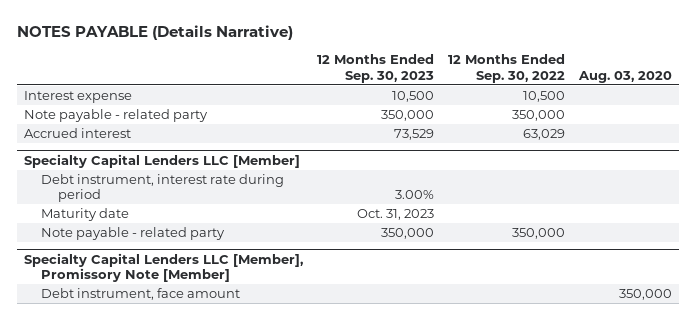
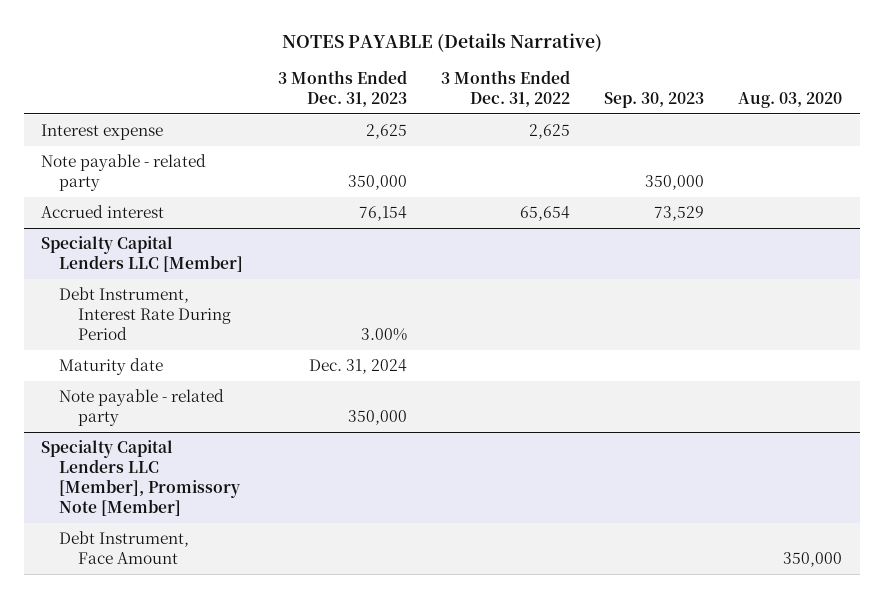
[316,54,434,83] 12 Months Ended Sep. 30, 2023 -> none
[447,54,565,83] 12 Months Ended Sep. 30, 2022 -> none
none -> [277,70,407,108] 3 Months Ended Dec. 31, 2023
none -> [440,70,570,108] 3 Months Ended Dec. 31, 2022
none -> [604,92,705,109] Sep. 30, 2023
[40,174,284,203] Debt instrument, interest rate during period -> [59,287,231,340] Debt Instrument, Interest Rate During Period
[40,288,240,301] Debt instrument, face amount -> [59,531,190,564] Debt Instrument, Face Amount

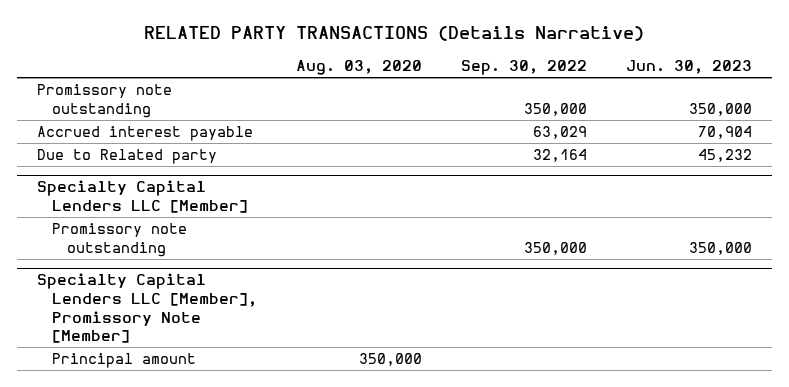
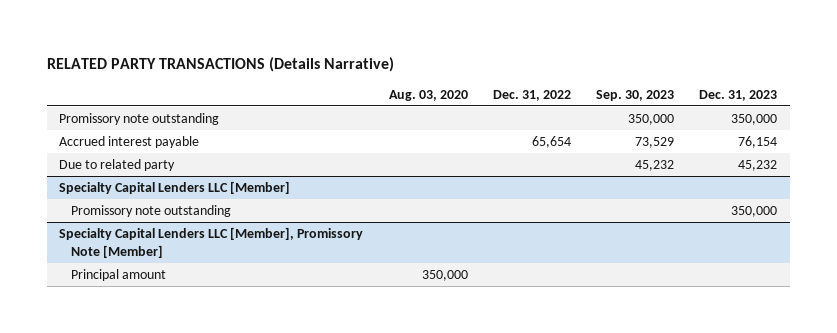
[460,59,587,75] Sep. 30, 2022 -> none
[626,59,753,74] Jun. 30, 2023 -> none
none -> [492,89,571,101] Dec. 31, 2022
none -> [596,89,675,101] Sep. 30, 2023
none -> [699,89,778,101] Dec. 31, 2023
[36,149,217,165] Due to Related party -> [59,159,176,172] Due to related party

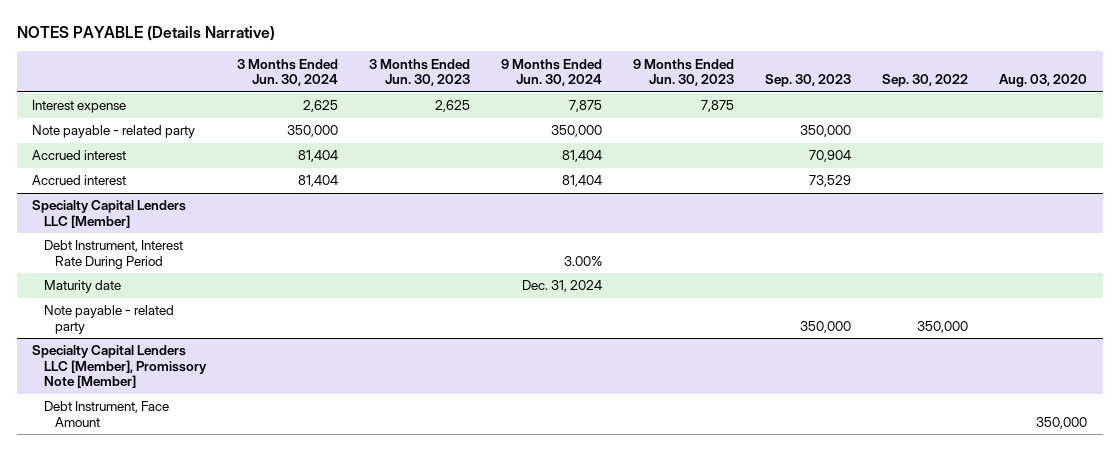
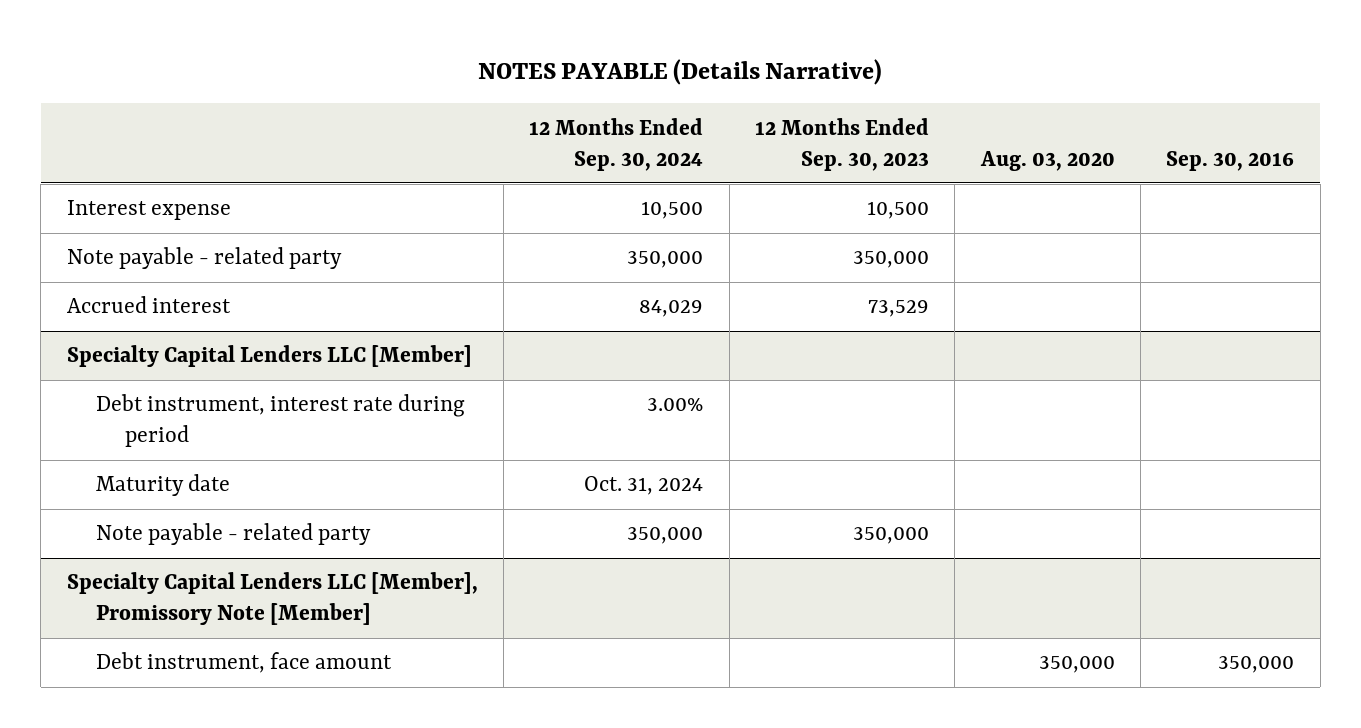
[236,58,338,87] 3 Months Ended Jun. 30, 2024 -> none
[368,58,470,87] 3 Months Ended Jun. 30, 2023 -> none
[500,58,602,87] 9 Months Ended Jun. 30, 2024 -> none
[632,58,734,87] 9 Months Ended Jun. 30, 2023 -> none
[764,74,851,88] Sep. 30, 2023 -> none
[881,74,968,88] Sep. 30, 2022 -> none
none -> [529,117,704,171] 12 Months Ended Sep. 30, 2024
none -> [754,117,929,171] 12 Months Ended Sep. 30, 2023
none -> [1166,150,1295,171] Sep. 30, 2016
[32,175,127,186] Accrued interest -> none
[43,240,183,269] Debt Instrument, Interest Rate During Period -> [95,394,465,448] Debt instrument, interest rate during period
[43,401,169,427] Debt Instrument, Face Amount -> [95,652,392,674] Debt instrument, face amount

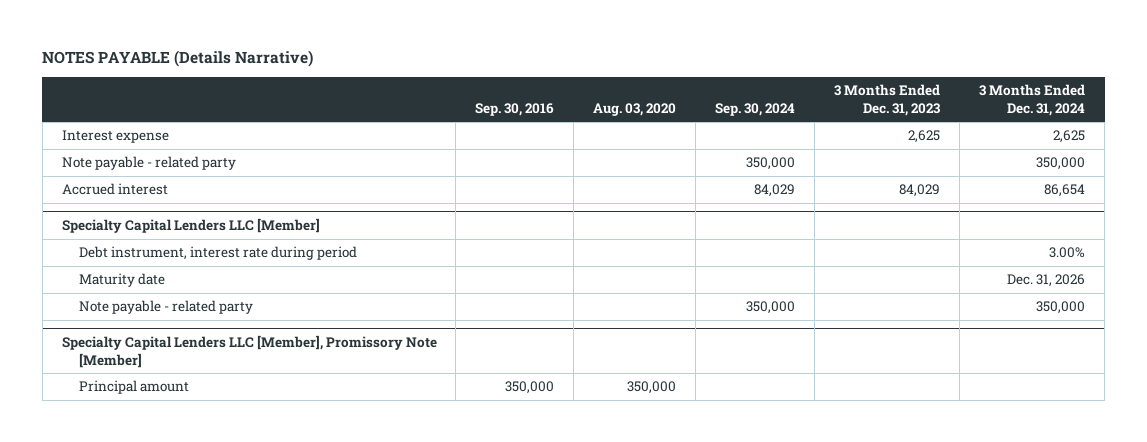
[529,117,704,171] 12 Months Ended Sep. 30, 2024 -> none
[754,117,929,171] 12 Months Ended Sep. 30, 2023 -> none
none -> [715,102,796,116] Sep. 30, 2024
none -> [834,83,941,116] 3 Months Ended Dec. 31, 2023
none -> [979,83,1086,116] 3 Months Ended Dec. 31, 2024
[95,652,392,674] Debt instrument, face amount -> [78,380,189,395] Principal amount

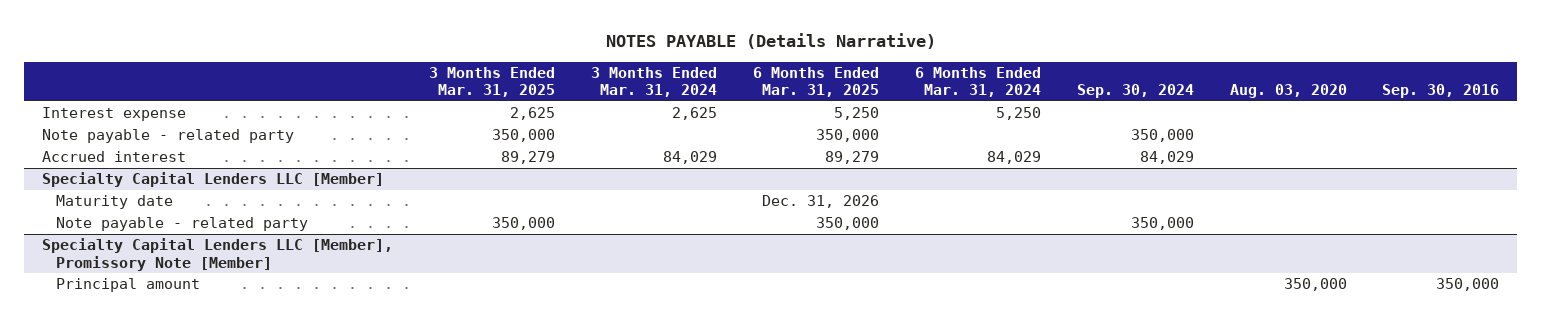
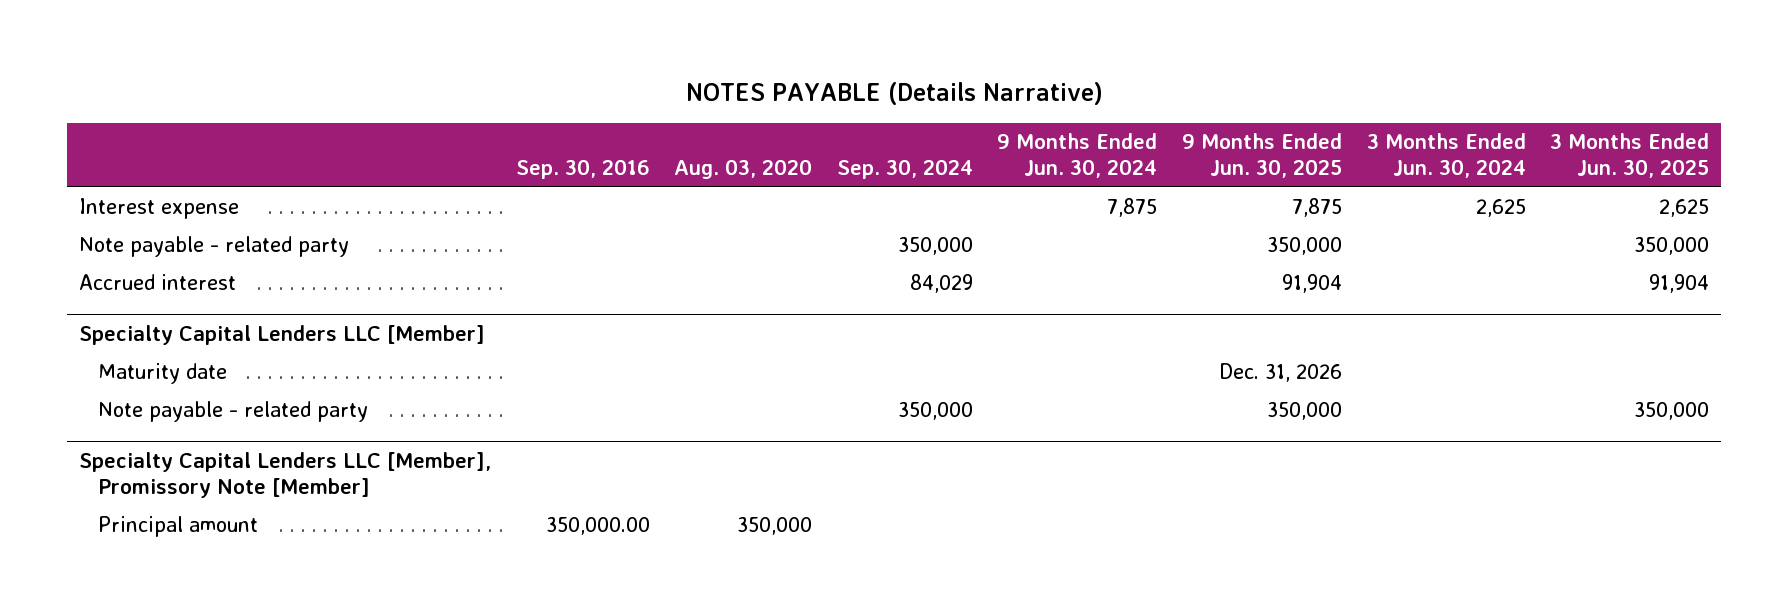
[429,66,556,98] 3 Months Ended Mar. 31, 2025 -> none
[590,66,717,98] 3 Months Ended Mar. 31, 2024 -> none
[752,66,879,98] 6 Months Ended Mar. 31, 2025 -> none
[914,66,1041,98] 6 Months Ended Mar. 31, 2024 -> none
none -> [997,133,1158,179] 9 Months Ended Jun. 30, 2024
none -> [1182,133,1343,179] 9 Months Ended Jun. 30, 2025
none -> [1366,133,1526,179] 3 Months Ended Jun. 30, 2024
none -> [1550,133,1710,179] 3 Months Ended Jun. 30, 2025
[1436,278,1500,292] 350,000 -> [545,517,650,536] 350,000.00

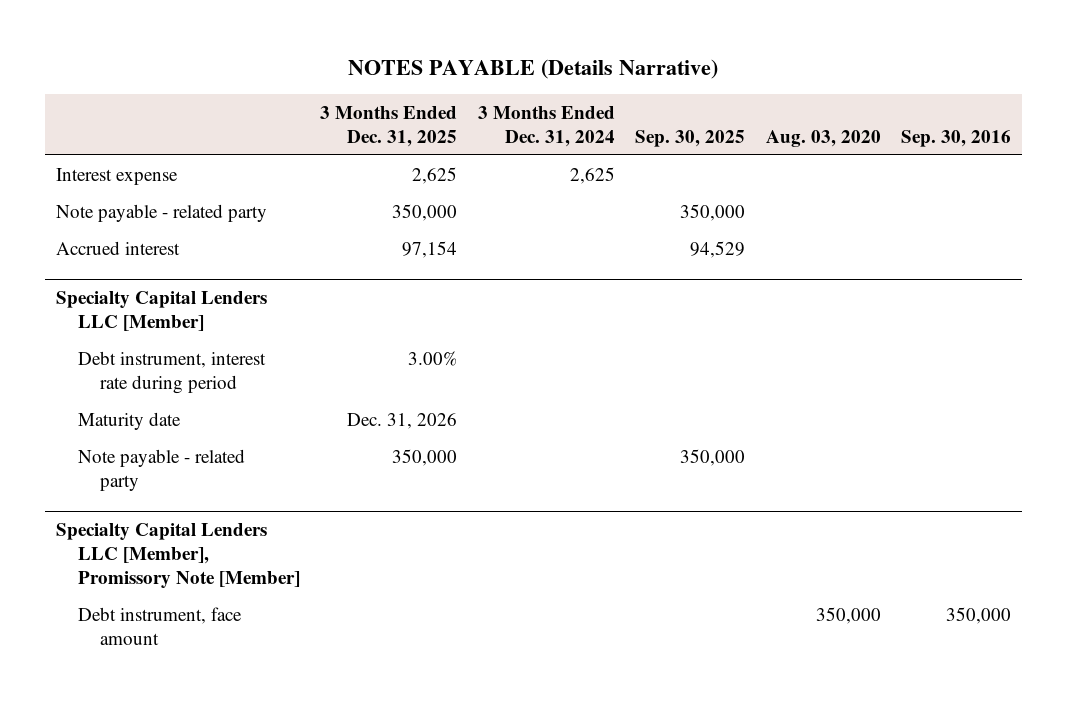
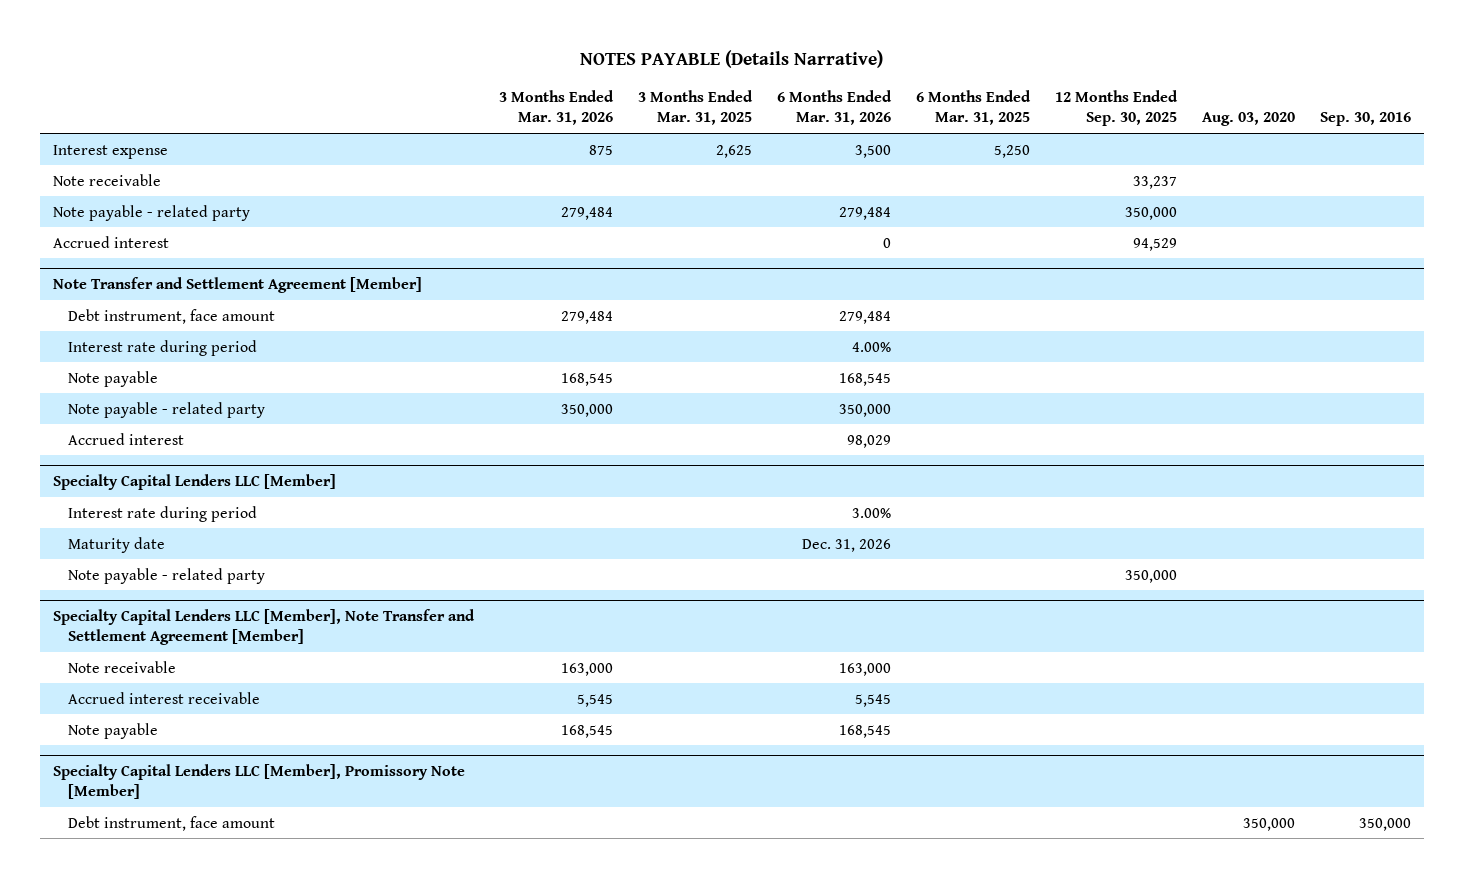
[320,105,458,147] 3 Months Ended Dec. 31, 2025 -> none
[477,105,615,147] 3 Months Ended Dec. 31, 2024 -> none
[635,129,746,147] Sep. 30, 2025 -> none
none -> [498,90,614,126] 3 Months Ended Mar. 31, 2026
none -> [637,90,753,126] 3 Months Ended Mar. 31, 2025
none -> [776,90,892,126] 6 Months Ended Mar. 31, 2026
none -> [916,90,1032,126] 6 Months Ended Mar. 31, 2025
none -> [1055,90,1179,127] 12 Months Ended Sep. 30, 2025
none -> [52,173,161,186] Note receivable
none -> [52,276,422,293] Note Transfer and Settlement Agreement [Member]
none -> [67,308,275,324] Debt instrument, face amount
none -> [67,339,257,356] Interest rate during period
none -> [67,370,158,387] Note payable
none -> [67,401,265,418] Note payable - related party
none -> [67,432,184,445] Accrued interest
[77,350,266,394] Debt instrument, interest rate during period -> [67,505,257,522] Interest rate during period
none -> [52,608,475,646] Specialty Capital Lenders LLC [Member], Note Transfer and Settlement Agreement [Member]
none -> [67,660,176,673] Note receivable
none -> [67,691,260,704] Accrued interest receivable
none -> [67,722,158,739] Note payable

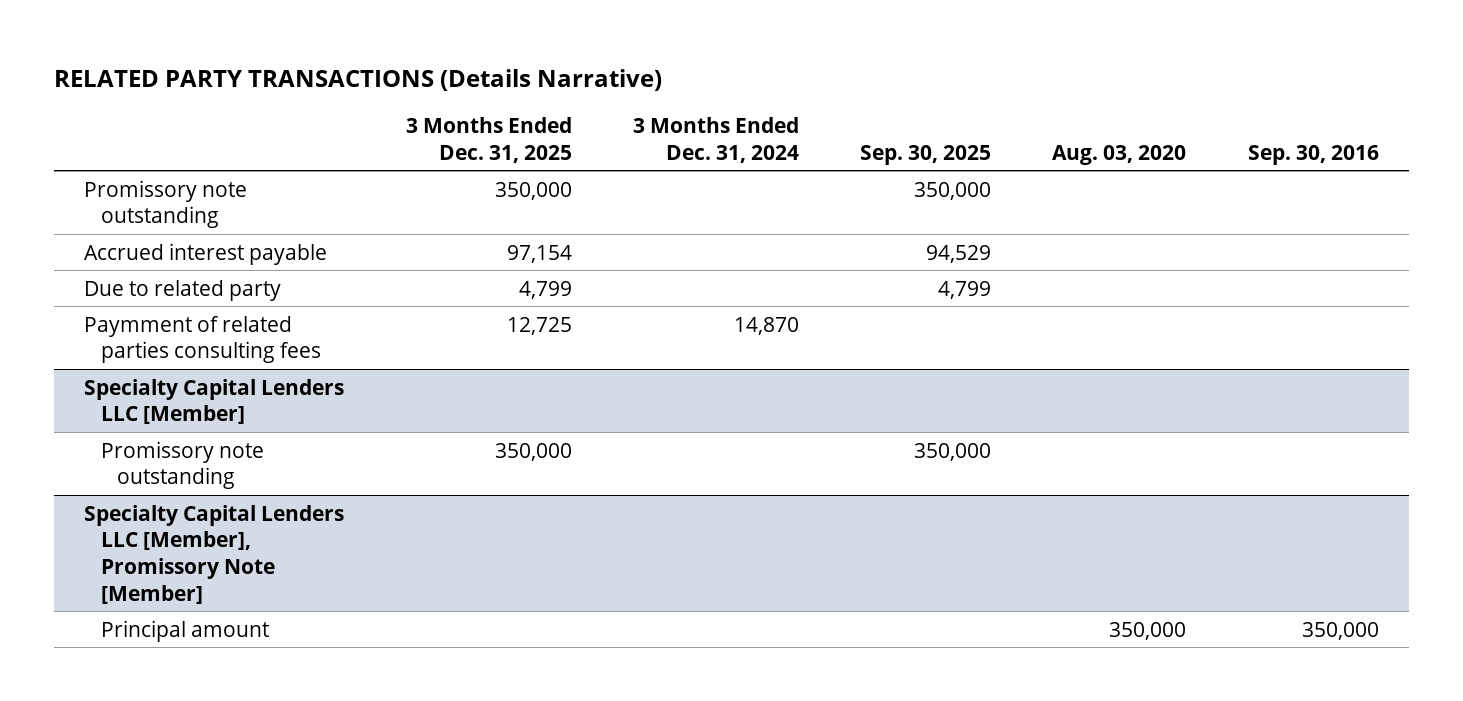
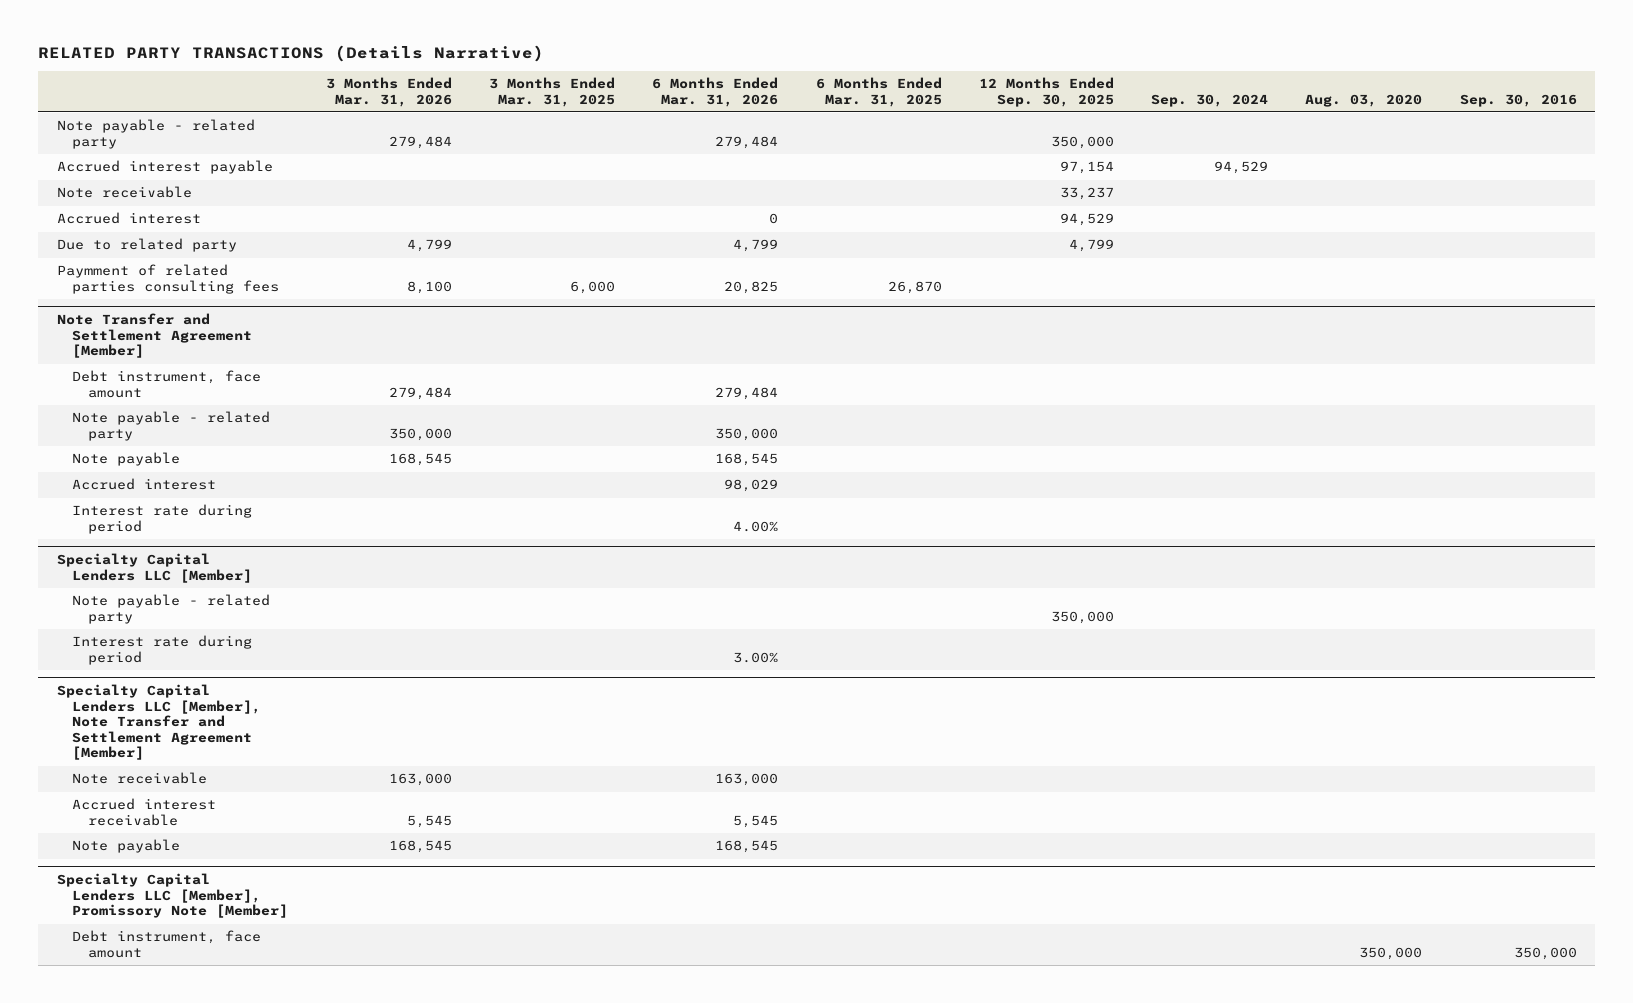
[405,117,572,163] 3 Months Ended Dec. 31, 2025 -> none
[632,117,799,163] 3 Months Ended Dec. 31, 2024 -> none
[860,144,992,165] Sep. 30, 2025 -> none
none -> [325,77,452,107] 3 Months Ended Mar. 31, 2026
none -> [488,77,615,107] 3 Months Ended Mar. 31, 2025
none -> [652,77,779,107] 6 Months Ended Mar. 31, 2026
none -> [815,77,942,107] 6 Months Ended Mar. 31, 2025
none -> [978,77,1114,107] 12 Months Ended Sep. 30, 2025
none -> [1151,93,1269,107] Sep. 30, 2024
[84,179,248,229] Promissory note outstanding -> [56,119,255,149] Note payable - related party
none -> [56,186,192,199] Note receivable
none -> [56,212,201,225] Accrued interest
none -> [56,313,253,359] Note Transfer and Settlement Agreement [Member]
none -> [72,370,262,398] Debt instrument, face amount
none -> [72,411,271,441] Note payable - related party
none -> [72,452,181,467] Note payable
none -> [72,478,217,491] Accrued interest
none -> [72,504,253,534] Interest rate during period
[100,440,264,490] Promissory note outstanding -> [72,594,271,624] Note payable - related party
none -> [72,635,253,665] Interest rate during period
none -> [56,684,262,761] Specialty Capital Lenders LLC [Member], Note Transfer and Settlement Agreement [Member]
none -> [72,772,208,785] Note receivable
none -> [72,798,217,826] Accrued interest receivable
none -> [72,839,181,854] Note payable
[100,619,269,642] Principal amount -> [72,930,262,958] Debt instrument, face amount

